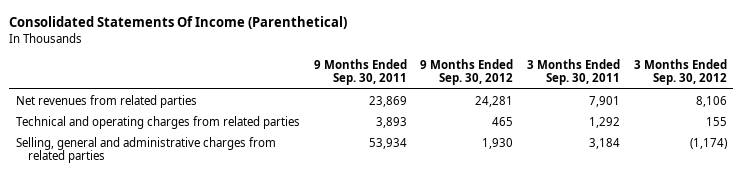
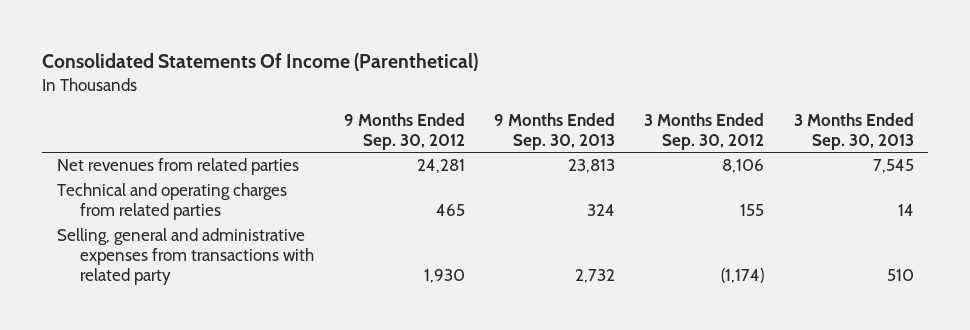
[313,58,407,86] 9 Months Ended Sep. 30, 2011 -> none
[526,58,620,86] 3 Months Ended Sep. 30, 2011 -> none
none -> [493,112,615,150] 9 Months Ended Sep. 30, 2013
none -> [793,112,914,150] 3 Months Ended Sep. 30, 2013
[16,136,277,164] Selling, general and administrative charges from related parties -> [56,228,315,286] Selling, general and administrative expenses from transactions with related party

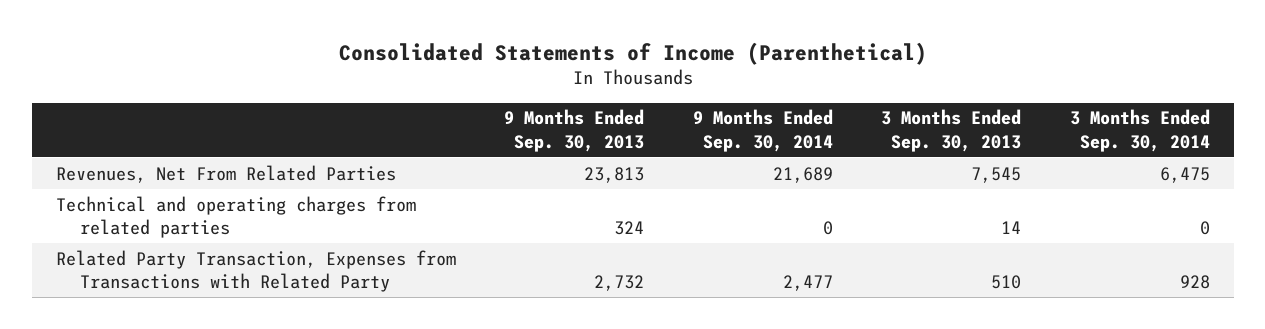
[42,53,479,72] Consolidated Statements Of Income (Parenthetical) -> [338,41,927,65] Consolidated Statements of Income (Parenthetical)
[343,112,465,150] 9 Months Ended Sep. 30, 2012 -> none
[644,112,765,150] 3 Months Ended Sep. 30, 2012 -> none
none -> [692,109,833,152] 9 Months Ended Sep. 30, 2014
none -> [1069,109,1210,152] 3 Months Ended Sep. 30, 2014
[56,158,299,176] Net revenues from related parties -> [55,164,396,183] Revenues, Net From Related Parties
[56,228,315,286] Selling, general and administrative expenses from transactions with related party -> [55,249,456,292] Related Party Transaction, Expenses from Transactions with Related Party

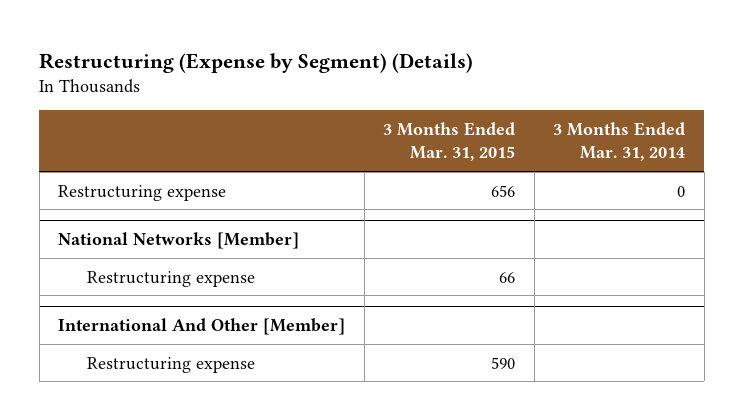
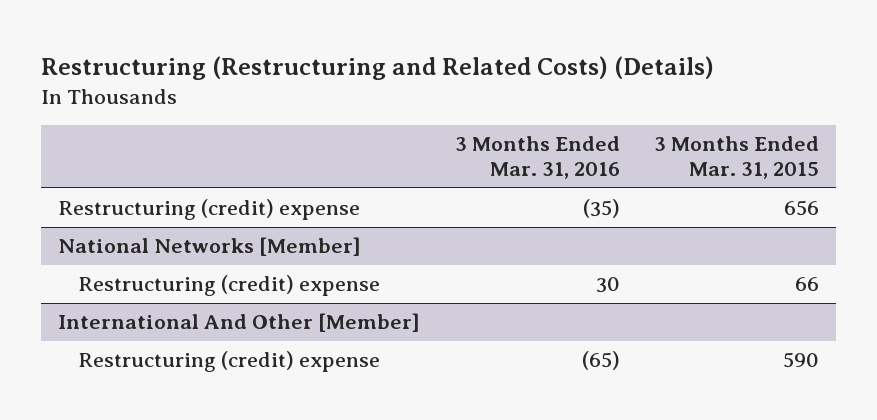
[39,52,474,73] Restructuring (Expense by Segment) (Details) -> [41,55,715,80] Restructuring (Restructuring and Related Costs) (Details)
[553,122,686,162] 3 Months Ended Mar. 31, 2014 -> none
none -> [454,136,620,180] 3 Months Ended Mar. 31, 2016
[58,184,227,201] Restructuring expense -> [58,199,361,221] Restructuring (credit) expense
[87,270,256,287] Restructuring expense -> [78,275,381,297] Restructuring (credit) expense
[87,356,256,373] Restructuring expense -> [78,351,381,373] Restructuring (credit) expense

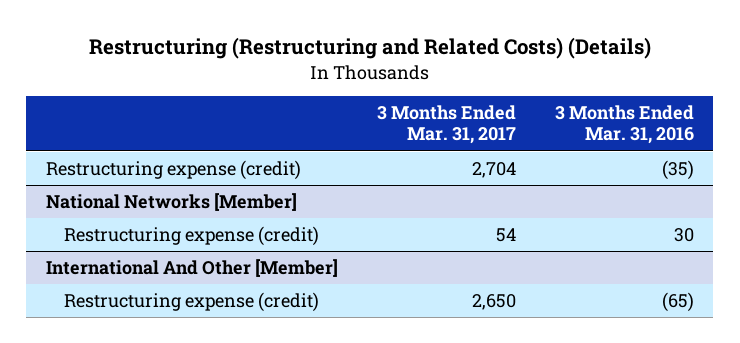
[653,136,819,180] 3 Months Ended Mar. 31, 2015 -> none
none -> [376,105,516,145] 3 Months Ended Mar. 31, 2017
[58,199,361,221] Restructuring (credit) expense -> [45,159,301,180] Restructuring expense (credit)
[78,275,381,297] Restructuring (credit) expense -> [64,225,320,246] Restructuring expense (credit)
[78,351,381,373] Restructuring (credit) expense -> [64,291,320,312] Restructuring expense (credit)

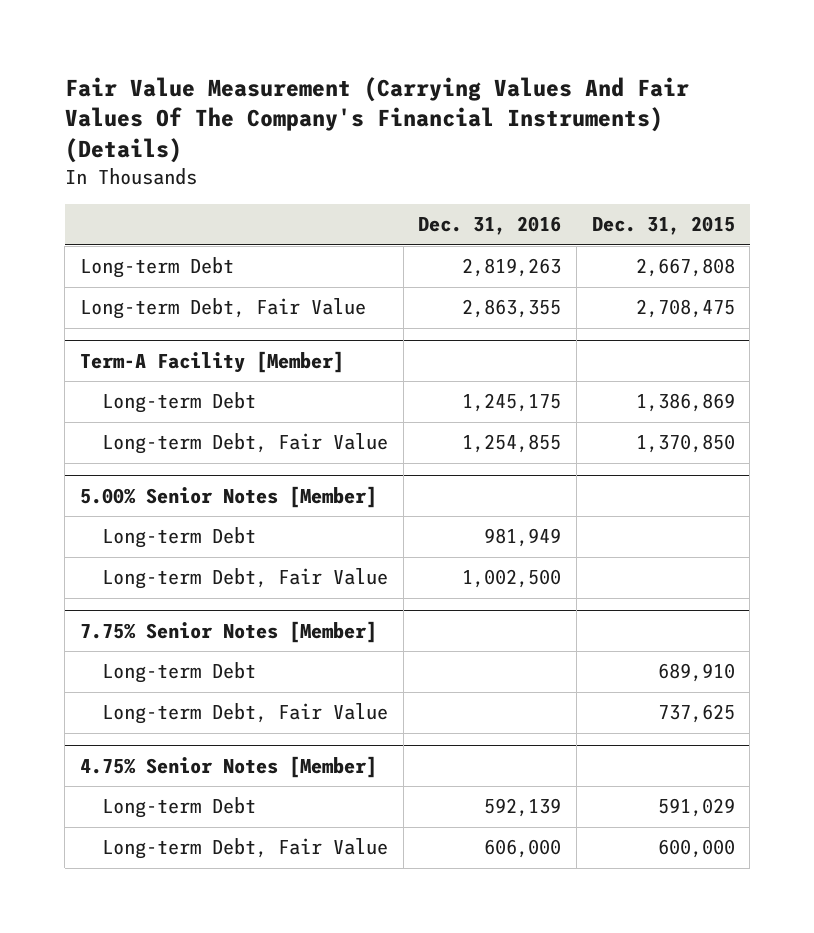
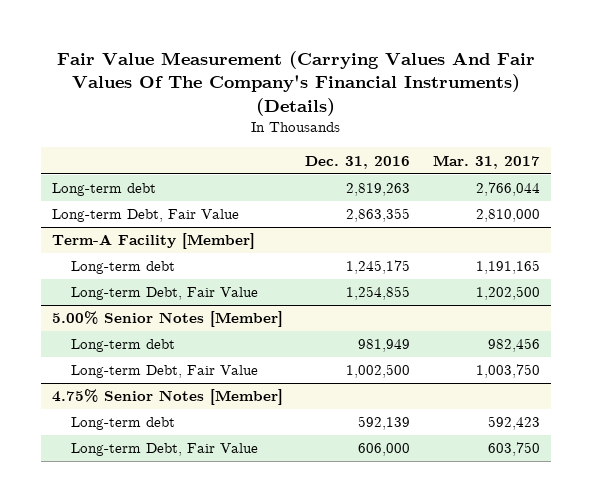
[591,216,735,236] Dec. 31, 2015 -> none
none -> [432,154,540,169] Mar. 31, 2017
[79,257,234,279] Long-term Debt -> [52,183,157,197] Long-term debt
[102,392,257,414] Long-term Debt -> [71,261,176,275] Long-term debt
[102,527,257,549] Long-term Debt -> [71,339,176,353] Long-term debt
[79,620,377,643] 7.75% Senior Notes [Member] -> none
[102,662,257,684] Long-term Debt -> none
[102,703,389,725] Long-term Debt, Fair Value -> none
[102,797,257,819] Long-term Debt -> [71,417,176,431] Long-term debt

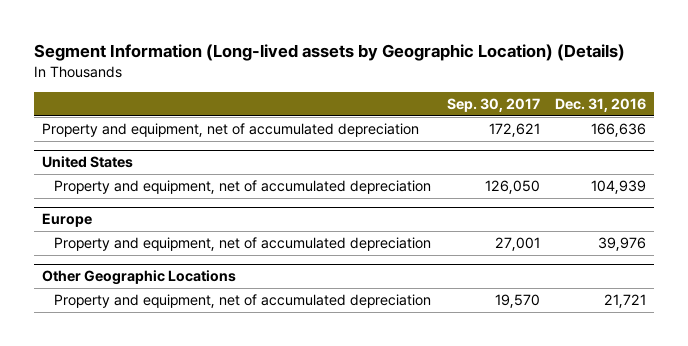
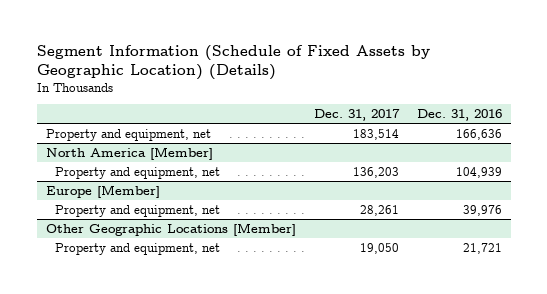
[34,44,626,62] Segment Information (Long-lived assets by Geographic Location) (Details) -> [36,44,430,81] Segment Information (Schedule of Fixed Assets by Geographic Location) (Details)
[446,97,540,112] Sep. 30, 2017 -> none
none -> [313,108,400,121] Dec. 31, 2017
[42,123,420,138] Property and equipment, net of accumulated depreciation -> [45,128,211,141] Property and equipment, net
[42,156,134,169] United States -> [45,146,213,160] North America [Member]
[54,180,432,195] Property and equipment, net of accumulated depreciation -> [55,166,221,179] Property and equipment, net
[42,213,93,228] Europe -> [45,184,160,198] Europe [Member]
[54,237,432,252] Property and equipment, net of accumulated depreciation -> [55,204,221,217] Property and equipment, net
[42,270,237,286] Other Geographic Locations -> [45,222,296,236] Other Geographic Locations [Member]
[54,294,432,309] Property and equipment, net of accumulated depreciation -> [55,242,221,255] Property and equipment, net

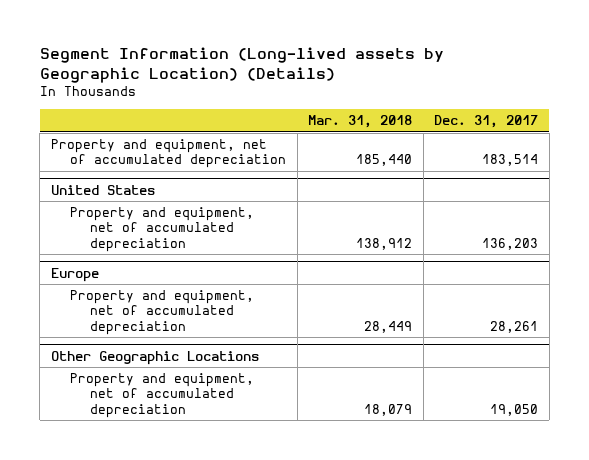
[36,44,430,81] Segment Information (Schedule of Fixed Assets by Geographic Location) (Details) -> [39,47,444,84] Segment Information (Long-lived assets by Geographic Location) (Details)
[416,108,502,121] Dec. 31, 2016 -> none
none -> [308,114,413,128] Mar. 31, 2018
[45,128,211,141] Property and equipment, net -> [50,139,287,169] Property and equipment, net of accumulated depreciation
[45,146,213,160] North America [Member] -> [50,184,155,195] United States
[55,166,221,179] Property and equipment, net -> [70,207,255,252] Property and equipment, net of accumulated depreciation
[45,184,160,198] Europe [Member] -> [50,267,99,282] Europe
[55,204,221,217] Property and equipment, net -> [70,290,255,335] Property and equipment, net of accumulated depreciation
[45,222,296,236] Other Geographic Locations [Member] -> [50,350,259,365] Other Geographic Locations
[55,242,221,255] Property and equipment, net -> [70,373,255,418] Property and equipment, net of accumulated depreciation

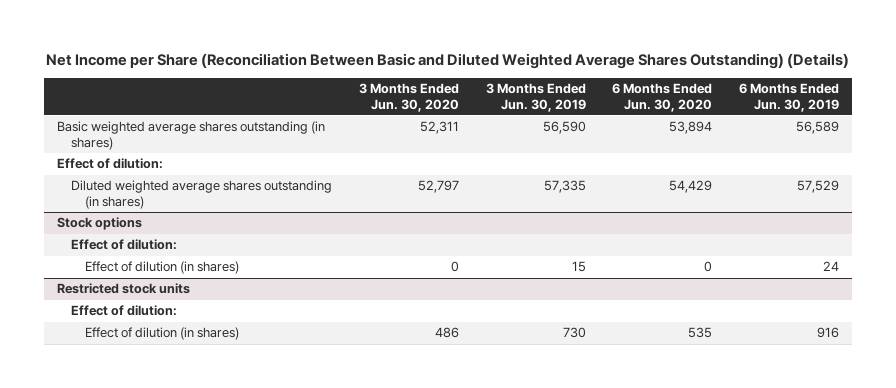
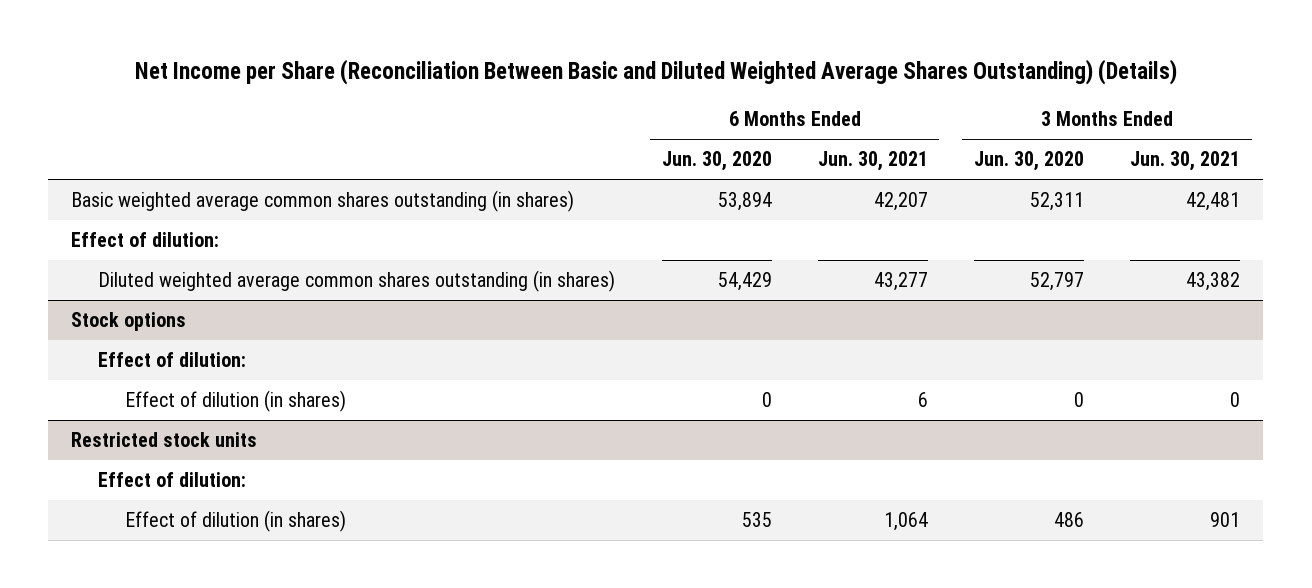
[485,83,586,112] 3 Months Ended Jun. 30, 2019 -> none
[739,83,840,112] 6 Months Ended Jun. 30, 2019 -> none
none -> [817,151,928,172] Jun. 30, 2021
none -> [1130,151,1241,172] Jun. 30, 2021
[57,121,326,150] Basic weighted average shares outstanding (in shares) -> [71,190,575,213] Basic weighted average common shares outstanding (in shares)
[71,180,333,209] Diluted weighted average shares outstanding (in shares) -> [98,270,616,293] Diluted weighted average common shares outstanding (in shares)

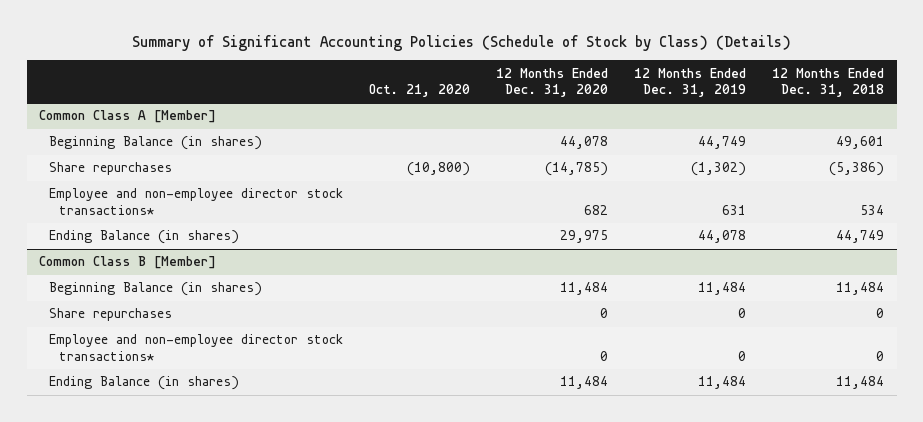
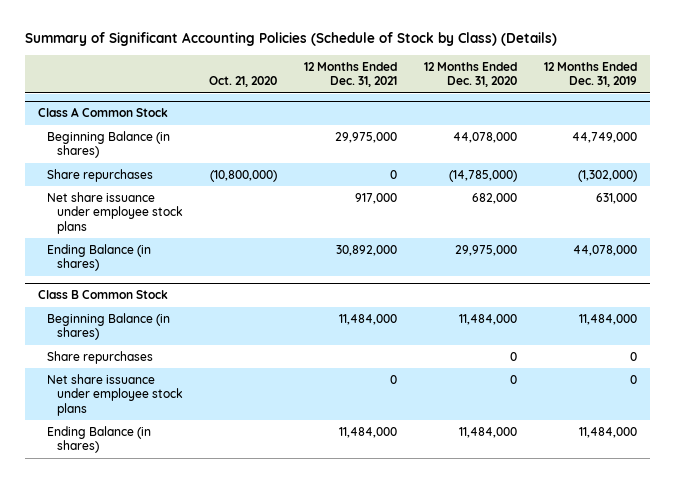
[771,67,884,97] 12 Months Ended Dec. 31, 2018 -> none
none -> [304,61,398,88] 12 Months Ended Dec. 31, 2021
[49,188,344,215] Employee and non-employee director stock transactions* -> none
[39,110,217,124] Common Class A [Member] -> [38,107,169,118] Class A Common Stock
[559,136,608,150] 44,078 -> [452,131,517,143] 44,078,000
[697,136,746,150] 44,749 -> [571,131,637,143] 44,749,000
[406,162,470,177] (10,800) -> [210,169,278,182] (10,800,000)
[544,162,608,177] (14,785) -> [448,169,517,182] (14,785,000)
[690,162,746,177] (1,302) -> [577,169,637,182] (1,302,000)
none -> [47,191,183,234] Net share issuance under employee stock plans
[559,230,608,244] 29,975 -> [454,244,517,256] 29,975,000
[697,230,746,244] 44,078 -> [572,244,637,256] 44,078,000
[39,256,217,270] Common Class B [Member] -> [38,290,169,300] Class B Common Stock
[559,282,608,296] 11,484 -> [458,313,517,325] 11,484,000
[697,282,746,296] 11,484 -> [578,313,637,325] 11,484,000
[49,334,344,361] Employee and non-employee director stock transactions* -> [47,373,183,416] Net share issuance under employee stock plans
[559,376,608,390] 11,484 -> [458,426,517,438] 11,484,000
[697,376,746,390] 11,484 -> [578,426,637,438] 11,484,000

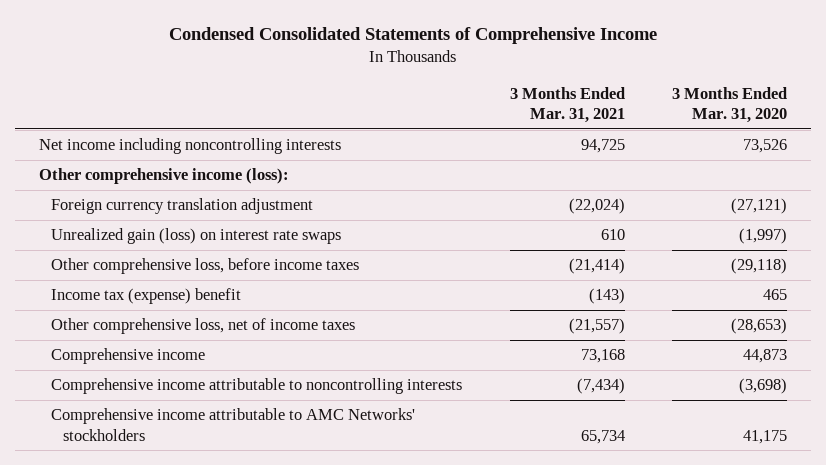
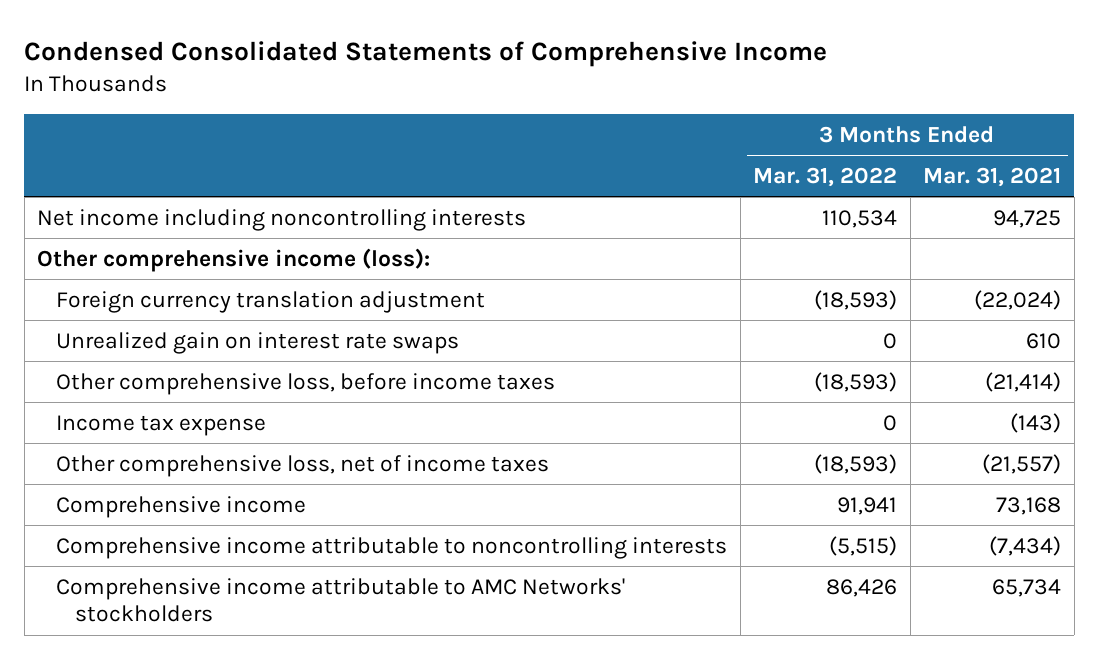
[672,86,788,124] 3 Months Ended Mar. 31, 2020 -> none
none -> [753,167,898,188] Mar. 31, 2022
[50,228,341,245] Unrealized gain (loss) on interest rate swaps -> [56,331,460,354] Unrealized gain on interest rate swaps
[50,288,241,305] Income tax (expense) benefit -> [56,414,267,436] Income tax expense

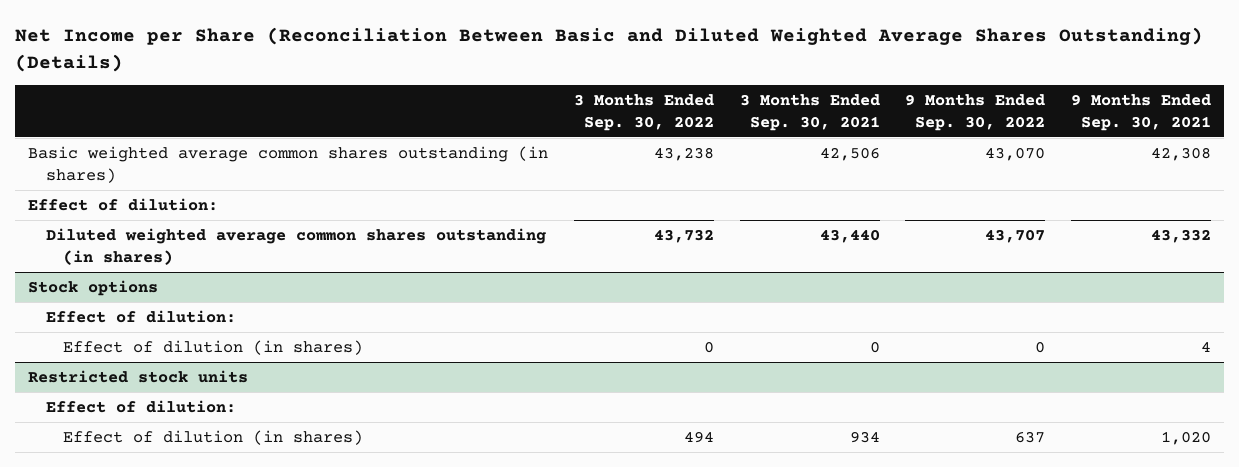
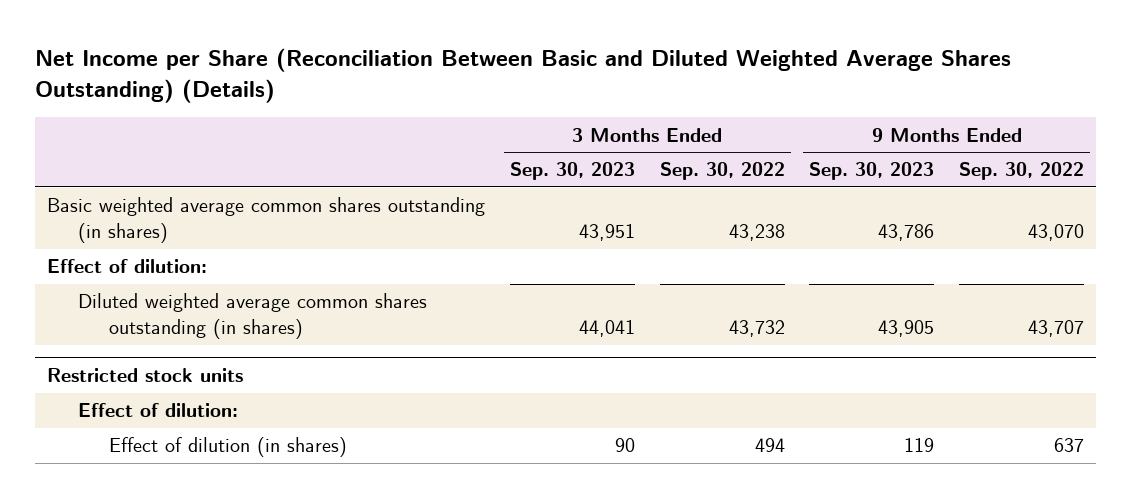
[739,93,880,131] 3 Months Ended Sep. 30, 2021 -> none
[1071,93,1212,131] 9 Months Ended Sep. 30, 2021 -> none
none -> [510,162,636,181] Sep. 30, 2023
none -> [809,162,935,181] Sep. 30, 2023
[27,279,158,296] Stock options -> none
[45,309,236,323] Effect of dilution: -> none
[63,339,364,355] Effect of dilution (in shares) -> none

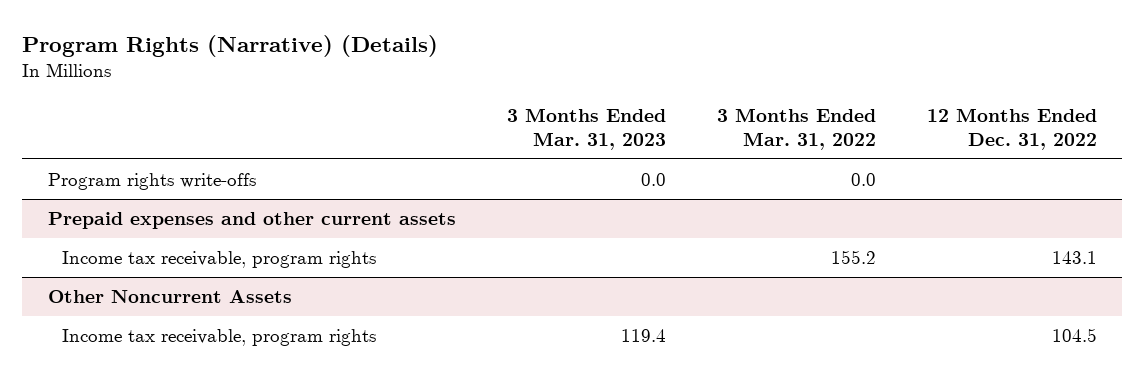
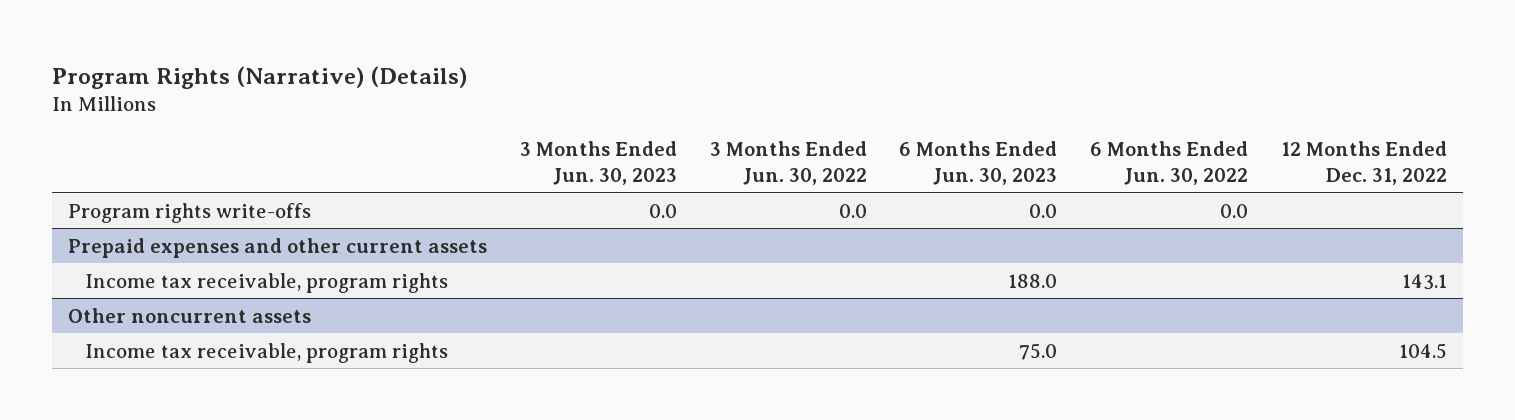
[506,107,666,150] 3 Months Ended Mar. 31, 2023 -> none
[716,107,876,150] 3 Months Ended Mar. 31, 2022 -> none
none -> [519,141,677,185] 3 Months Ended Jun. 30, 2023
none -> [709,141,867,185] 3 Months Ended Jun. 30, 2022
none -> [899,141,1058,185] 6 Months Ended Jun. 30, 2023
none -> [1090,141,1249,185] 6 Months Ended Jun. 30, 2022
[47,289,292,303] Other Noncurrent Assets -> [68,307,312,323] Other noncurrent assets

